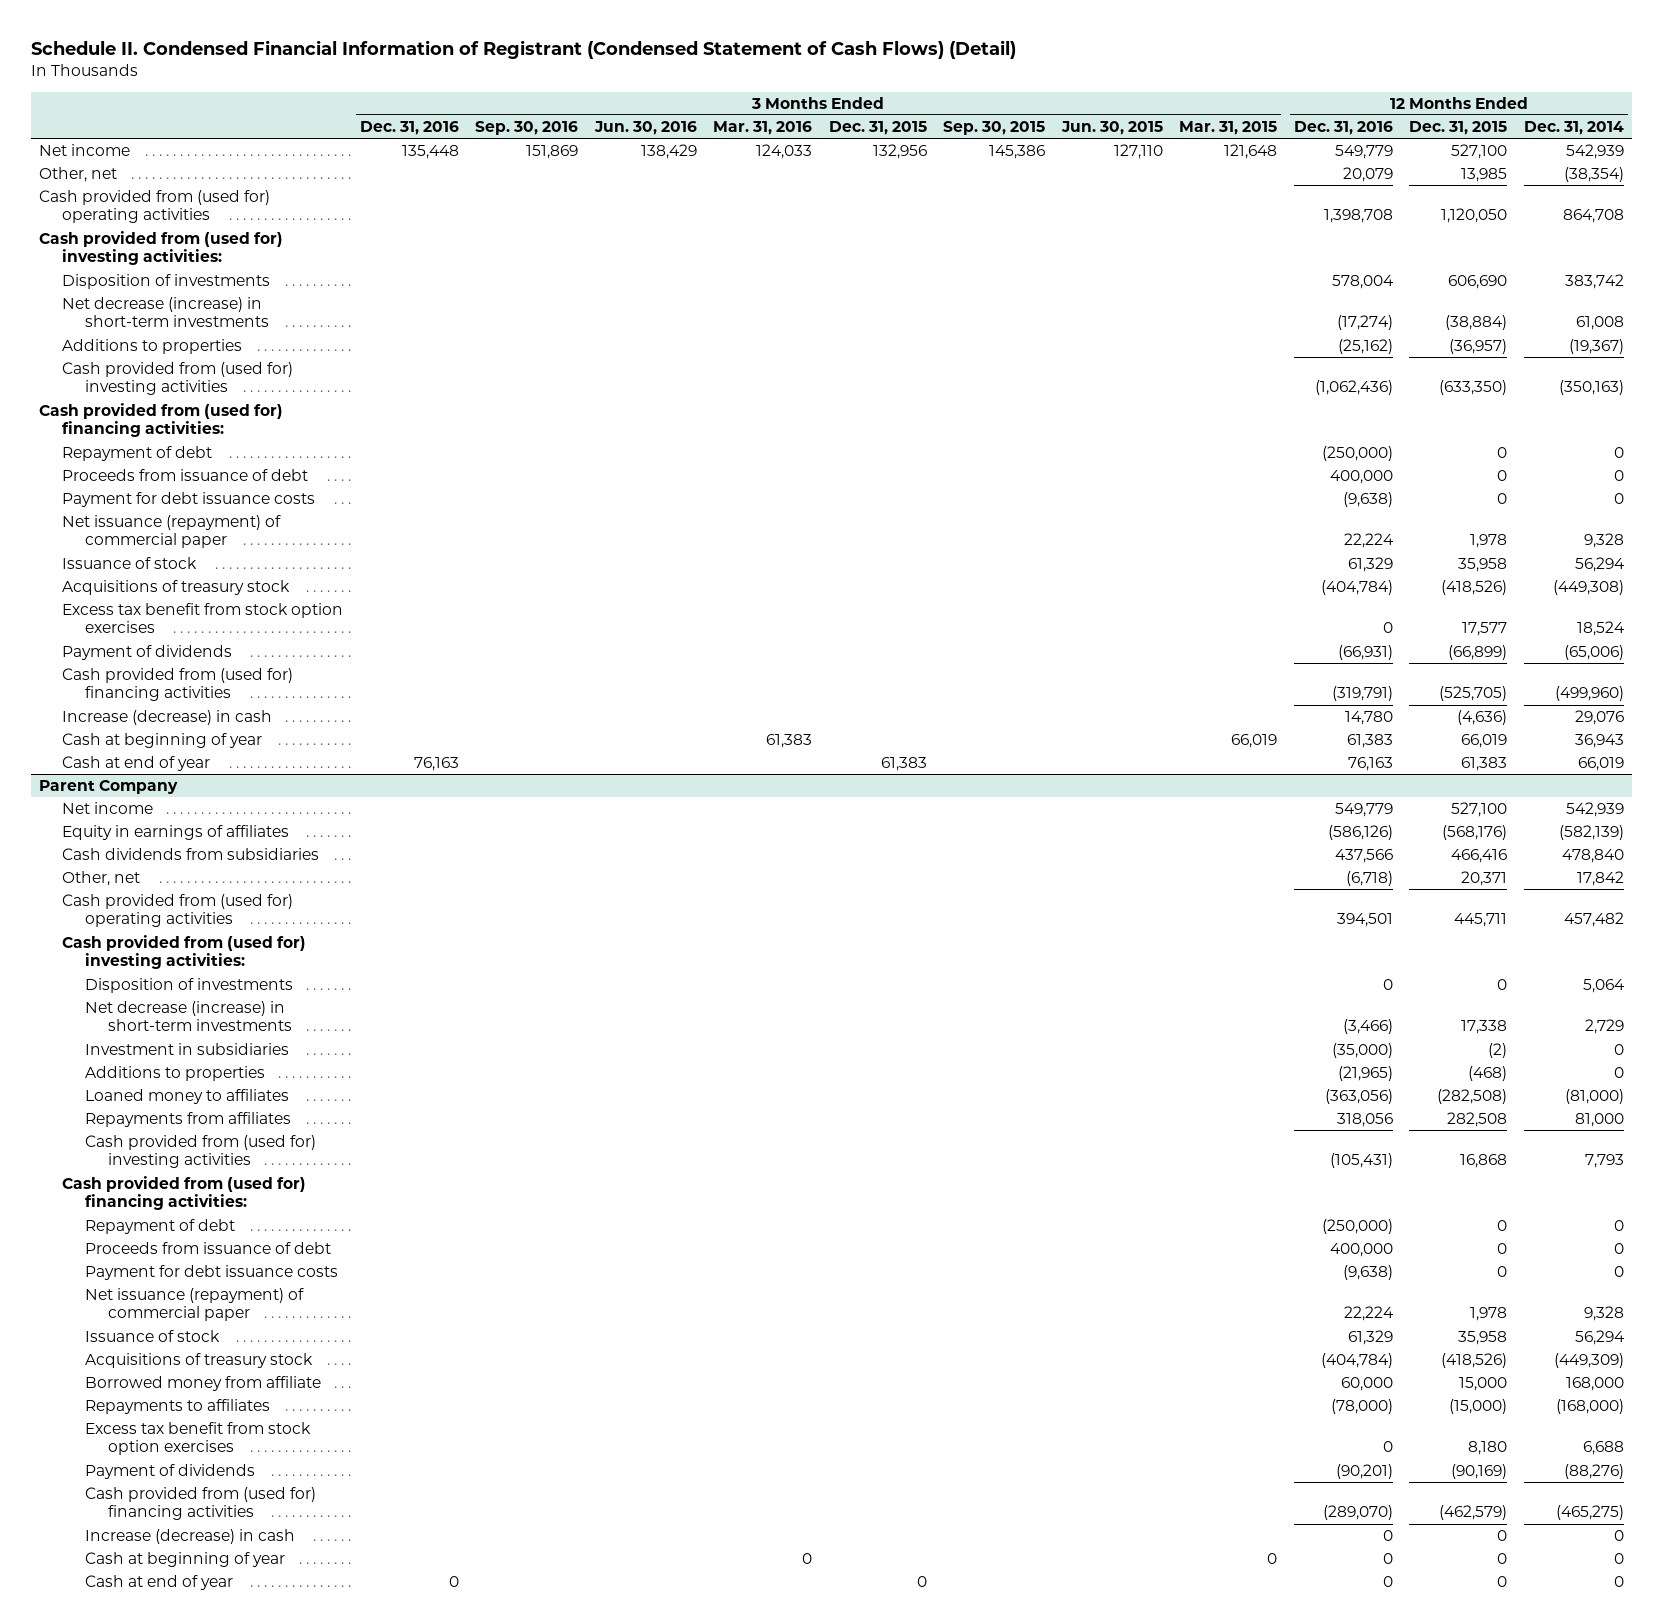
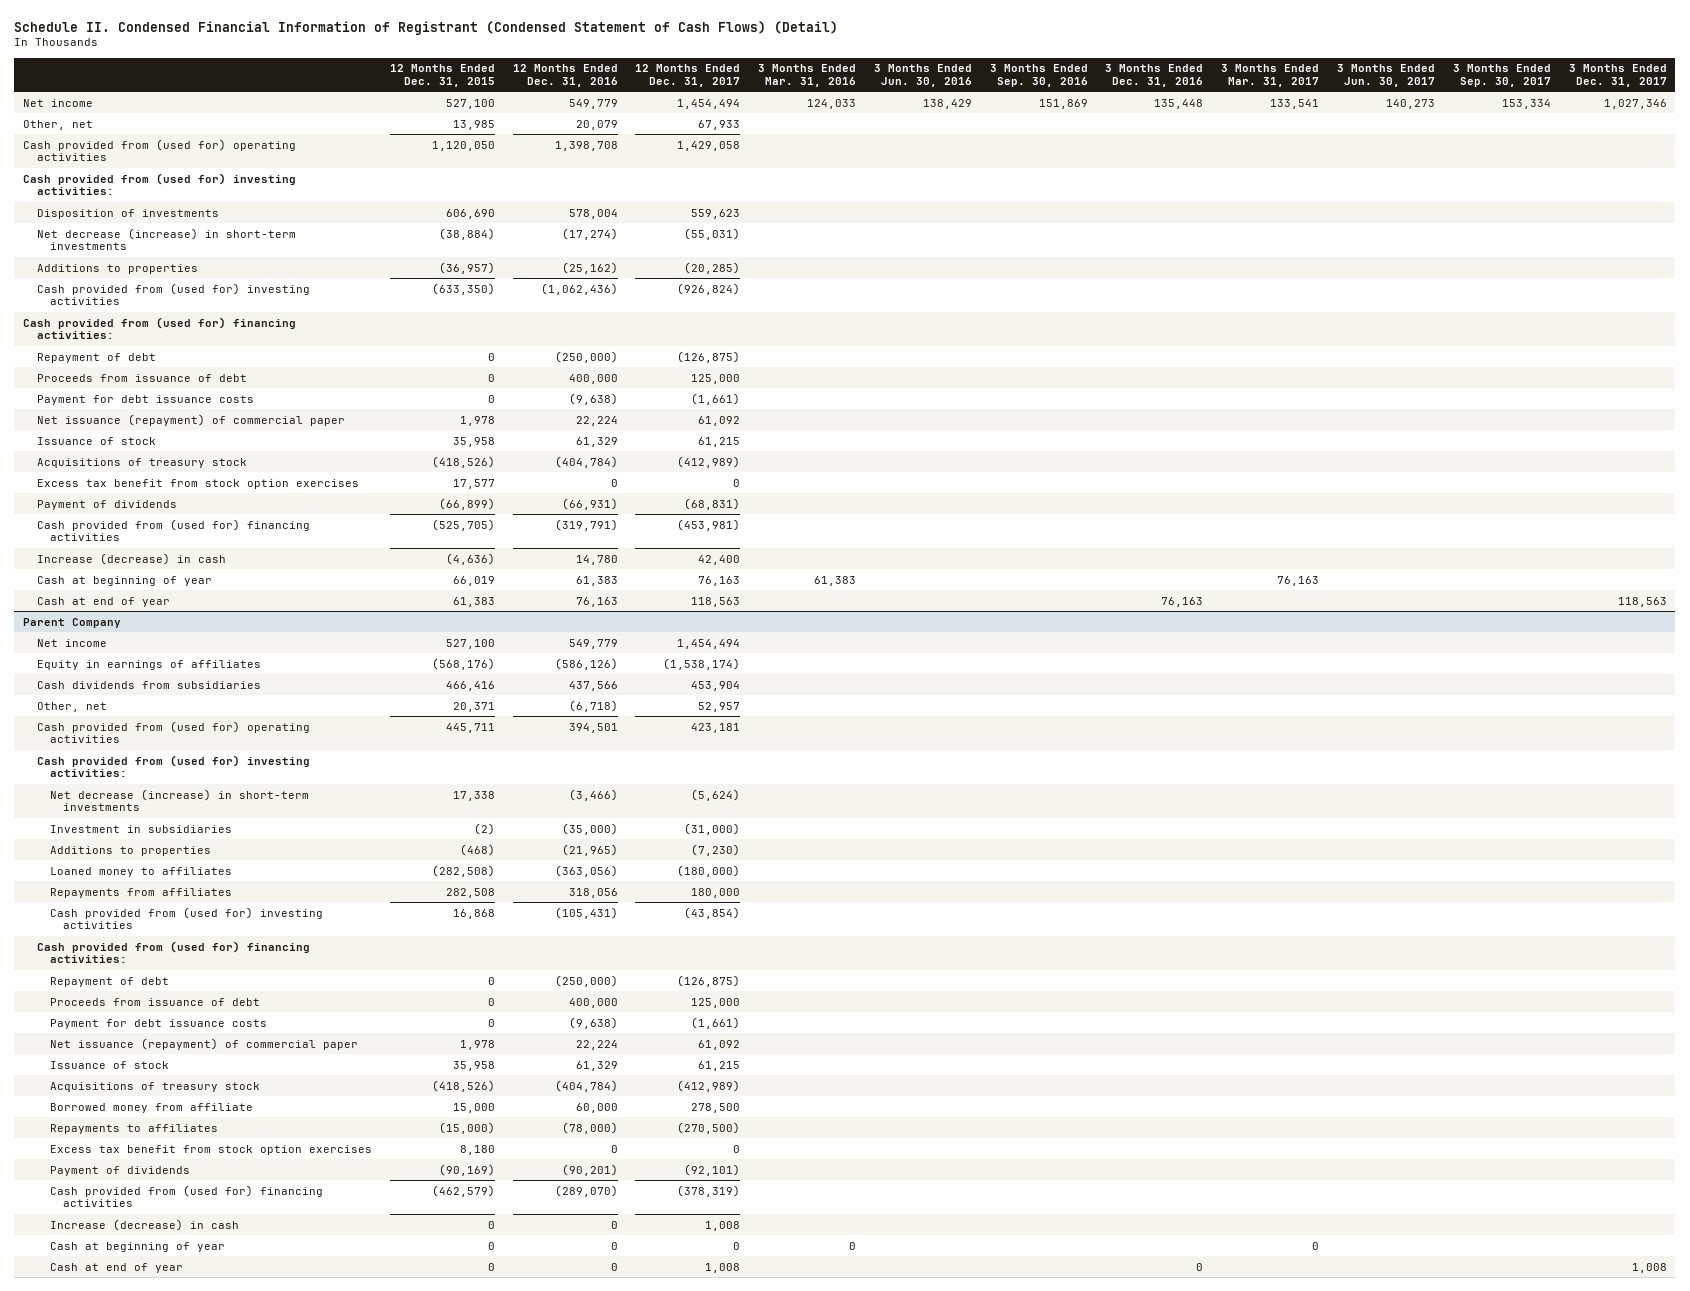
[828,121,927,136] Dec. 31, 2015 -> none
[943,121,1046,136] Sep. 30, 2015 -> none
[1060,121,1163,136] Jun. 30, 2015 -> none
[1179,121,1278,136] Mar. 31, 2015 -> none
[1523,121,1624,136] Dec. 31, 2014 -> none
none -> [635,64,741,87] 12 Months Ended Dec. 31, 2017
none -> [1221,64,1320,87] 3 Months Ended Mar. 31, 2017
none -> [1337,64,1436,87] 3 Months Ended Jun. 30, 2017
none -> [1452,64,1551,87] 3 Months Ended Sep. 30, 2017
none -> [1568,64,1667,87] 3 Months Ended Dec. 31, 2017
[85,978,294,994] Disposition of investments -> none

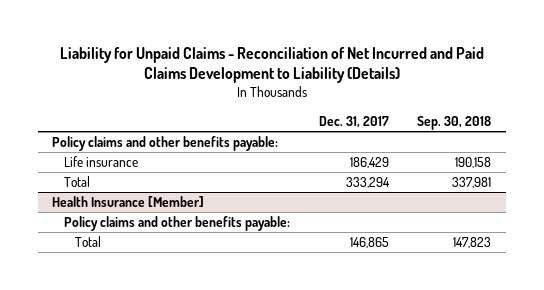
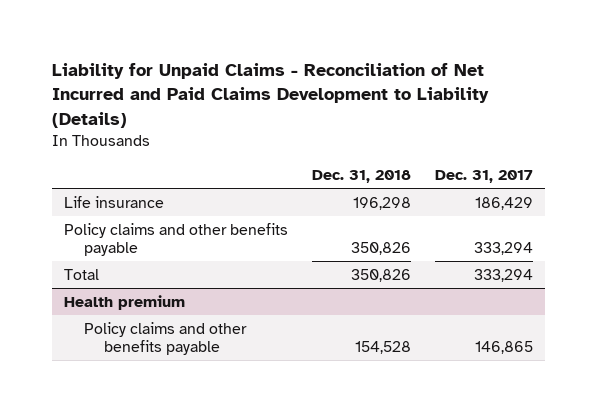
[417,115,492,130] Sep. 30, 2018 -> none
none -> [312,170,412,184] Dec. 31, 2018
[52,136,279,152] Policy claims and other benefits payable: -> none
none -> [63,222,288,256] Policy claims and other benefits payable
[63,216,290,232] Policy claims and other benefits payable: -> none
[52,196,205,208] Health Insurance [Member] -> [63,294,185,310] Health premium
[75,236,102,248] Total -> [83,321,247,355] Policy claims and other benefits payable

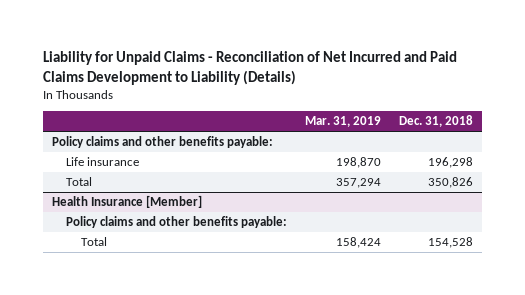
[435,170,534,184] Dec. 31, 2017 -> none
none -> [305,116,382,128] Mar. 31, 2019
none -> [51,136,273,149] Policy claims and other benefits payable:
[63,222,288,256] Policy claims and other benefits payable -> none
[63,294,185,310] Health premium -> [51,195,202,209] Health Insurance [Member]
none -> [66,216,288,229] Policy claims and other benefits payable:
[83,321,247,355] Policy claims and other benefits payable -> [80,237,107,247] Total

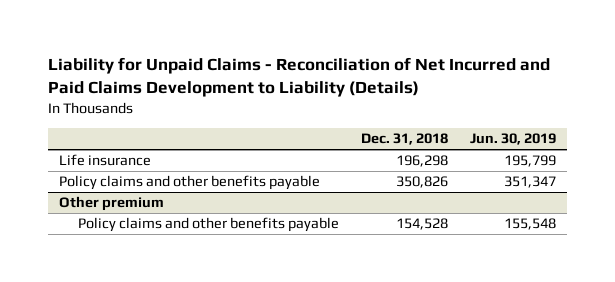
[305,116,382,128] Mar. 31, 2019 -> none
none -> [470,133,557,146] Jun. 30, 2019
[51,136,273,149] Policy claims and other benefits payable: -> none
[66,216,288,229] Policy claims and other benefits payable: -> none
[66,177,93,187] Total -> [58,175,320,191] Policy claims and other benefits payable
[51,195,202,209] Health Insurance [Member] -> [58,196,164,212] Other premium
[80,237,107,247] Total -> [78,217,340,233] Policy claims and other benefits payable

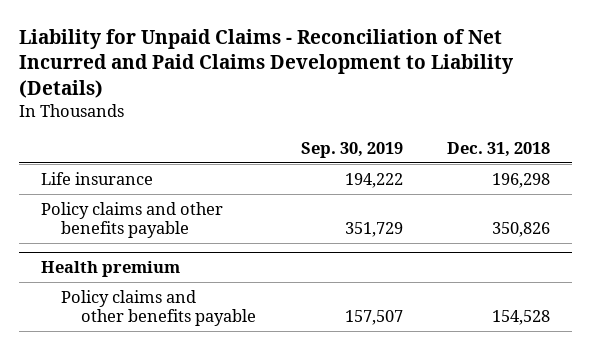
[470,133,557,146] Jun. 30, 2019 -> none
none -> [300,141,403,158] Sep. 30, 2019
[58,196,164,212] Other premium -> [41,261,181,278] Health premium

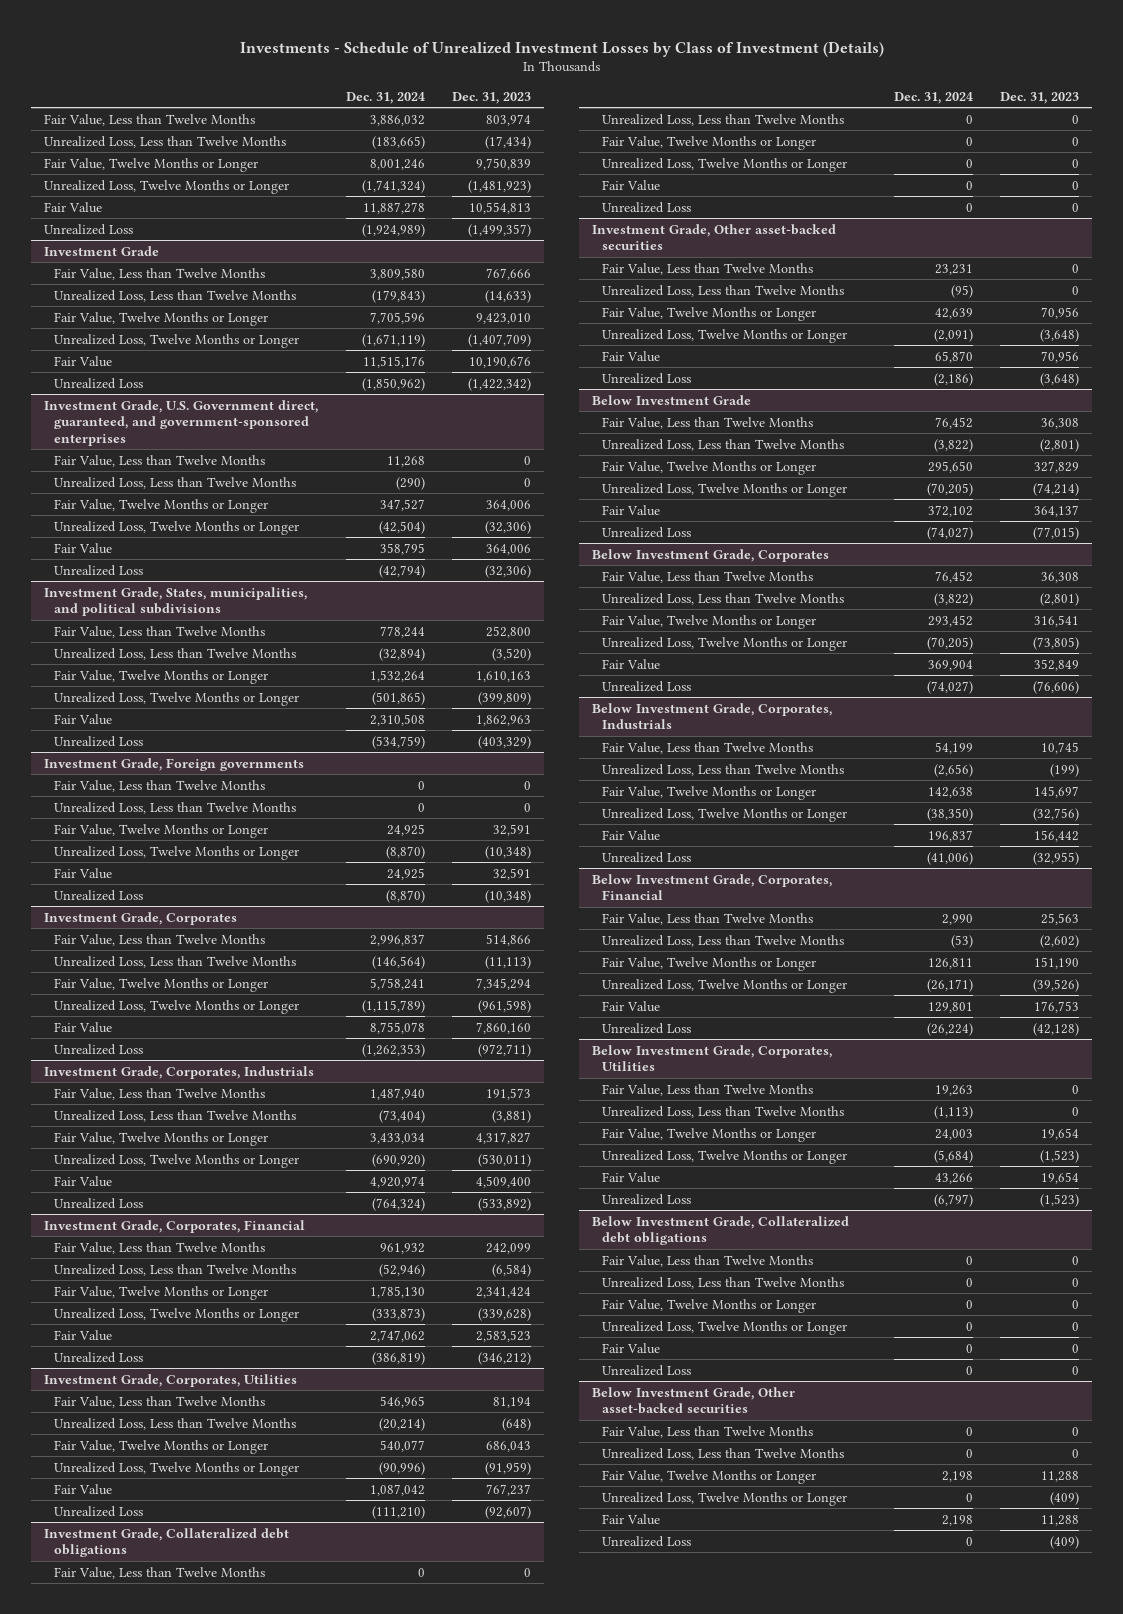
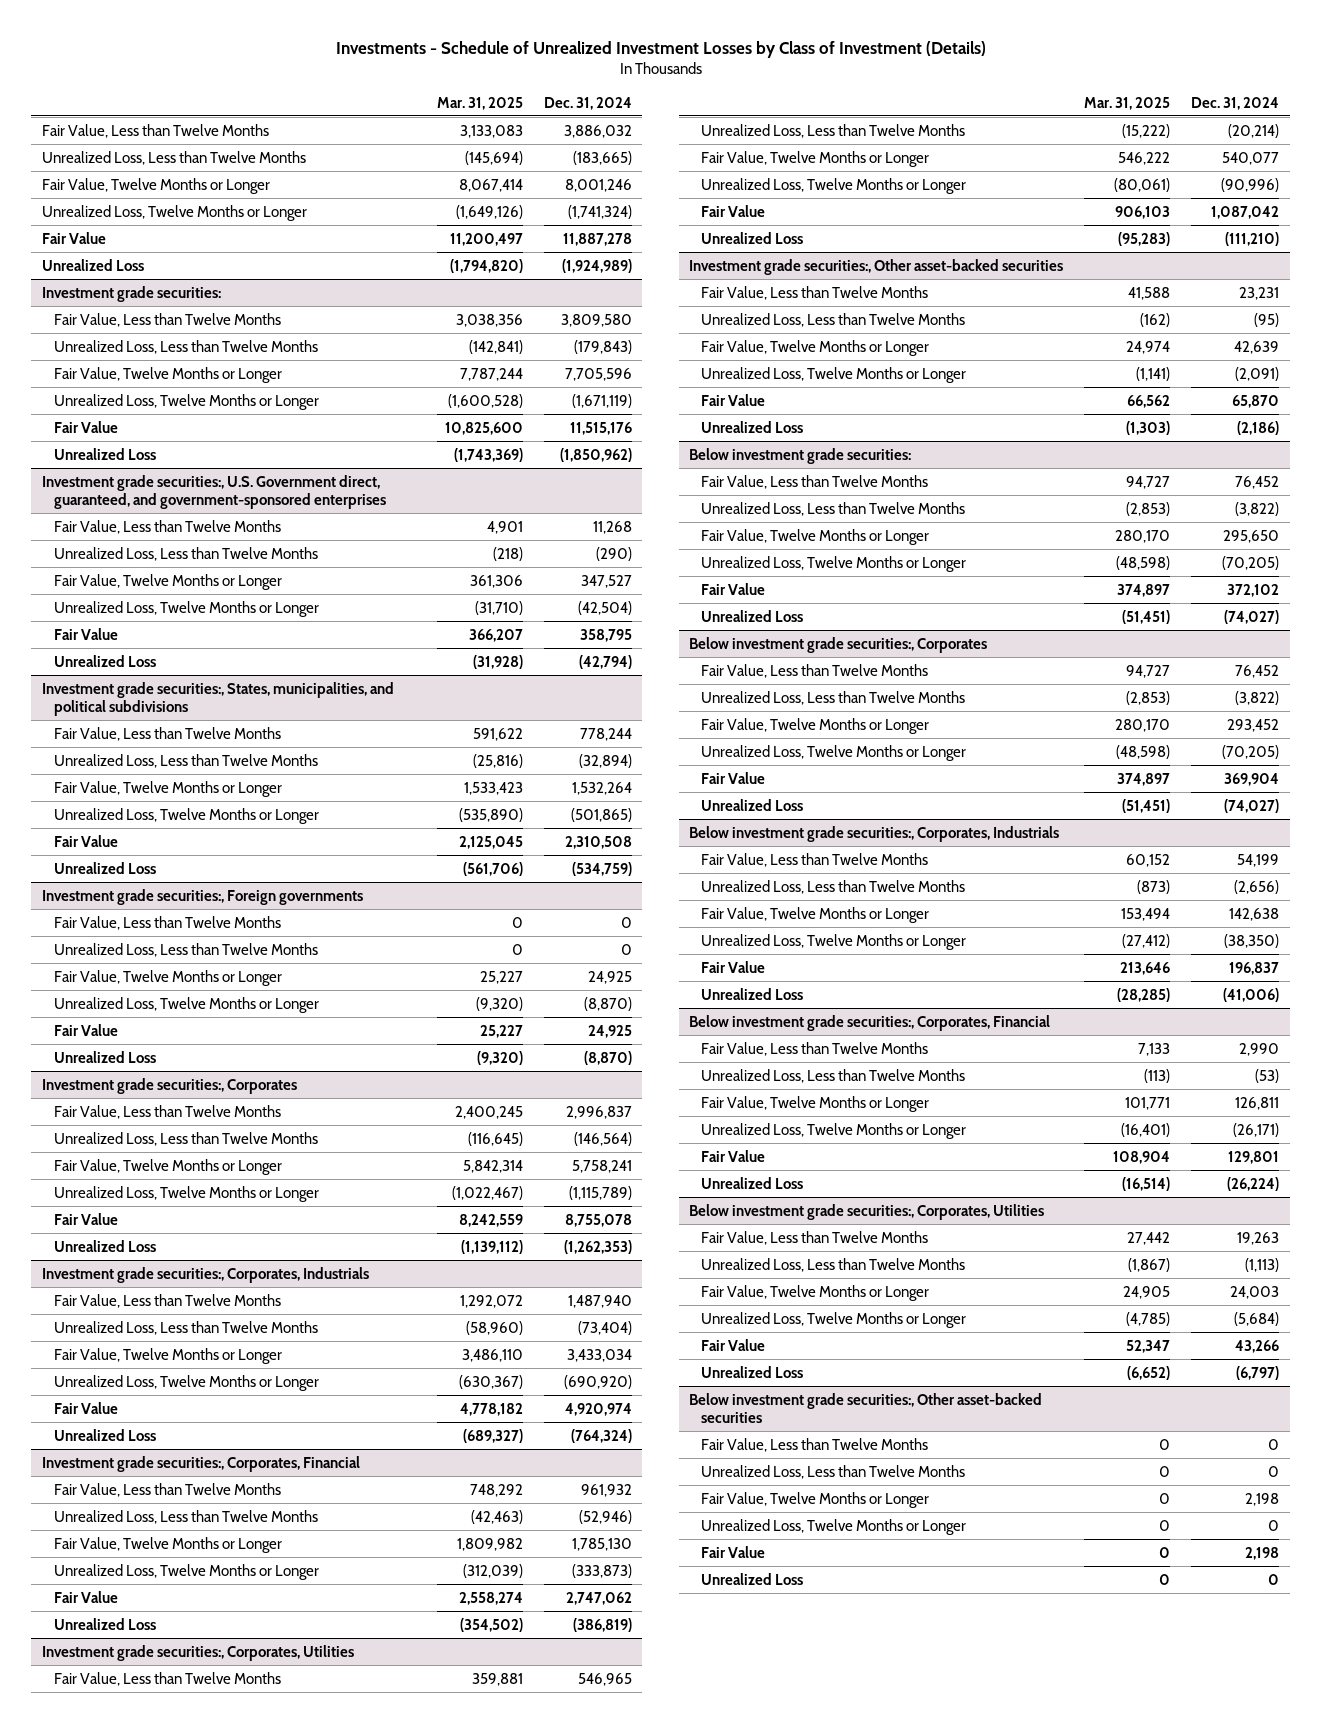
[451,91,531,104] Dec. 31, 2023 -> none
none -> [436,96,523,110] Mar. 31, 2025
[44,245,160,256] Investment Grade -> [41,285,221,302] Investment grade securities:
[44,399,319,446] Investment Grade, U.S. Government direct, guaranteed, and government-sponsored enterprises -> [41,474,386,509] Investment grade securities:, U.S. Government direct, guaranteed, and government-sponsored enterprises
[44,586,308,617] Investment Grade, States, municipalities, and political subdivisions -> [41,681,394,716] Investment grade securities:, States, municipalities, and political subdivisions
[44,757,305,771] Investment Grade, Foreign governments -> [41,888,363,905] Investment grade securities:, Foreign governments
[44,911,238,925] Investment Grade, Corporates -> [41,1077,297,1094] Investment grade securities:, Corporates
[44,1065,315,1079] Investment Grade, Corporates, Industrials -> [41,1266,369,1283] Investment grade securities:, Corporates, Industrials
[44,1219,306,1233] Investment Grade, Corporates, Financial -> [41,1455,360,1472] Investment grade securities:, Corporates, Financial
[44,1373,298,1387] Investment Grade, Corporates, Utilities -> [41,1644,354,1661] Investment grade securities:, Corporates, Utilities
[44,1527,290,1558] Investment Grade, Collateralized debt obligations -> none
[54,1566,266,1579] Fair Value, Less than Twelve Months -> none
[602,113,845,126] Unrealized Loss, Less than Twelve Months -> none
[602,135,817,150] Fair Value, Twelve Months or Longer -> none
[602,157,848,172] Unrealized Loss, Twelve Months or Longer -> none
[602,179,661,191] Fair Value -> none
[602,201,692,213] Unrealized Loss -> none
[592,223,837,251] Investment Grade, Other asset-backed securities -> [689,258,1064,275] Investment grade securities:, Other asset-backed securities
[592,394,752,405] Below Investment Grade -> [689,447,912,464] Below investment grade securities:
[592,548,830,562] Below Investment Grade, Corporates -> [689,636,988,653] Below investment grade securities:, Corporates
[592,702,833,730] Below Investment Grade, Corporates, Industrials -> [689,825,1060,842] Below investment grade securities:, Corporates, Industrials
[592,873,833,901] Below Investment Grade, Corporates, Financial -> [689,1014,1051,1031] Below investment grade securities:, Corporates, Financial
[592,1044,833,1072] Below Investment Grade, Corporates, Utilities -> [689,1203,1045,1220] Below investment grade securities:, Corporates, Utilities
[592,1215,850,1246] Below Investment Grade, Collateralized debt obligations -> none
[602,1254,814,1267] Fair Value, Less than Twelve Months -> none
[602,1276,845,1289] Unrealized Loss, Less than Twelve Months -> none
[602,1298,817,1313] Fair Value, Twelve Months or Longer -> none
[602,1320,848,1335] Unrealized Loss, Twelve Months or Longer -> none
[602,1342,661,1354] Fair Value -> none
[602,1364,692,1376] Unrealized Loss -> none
[592,1386,796,1415] Below Investment Grade, Other asset-backed securities -> [689,1392,1043,1423] Below investment grade securities:, Other asset-backed securities

